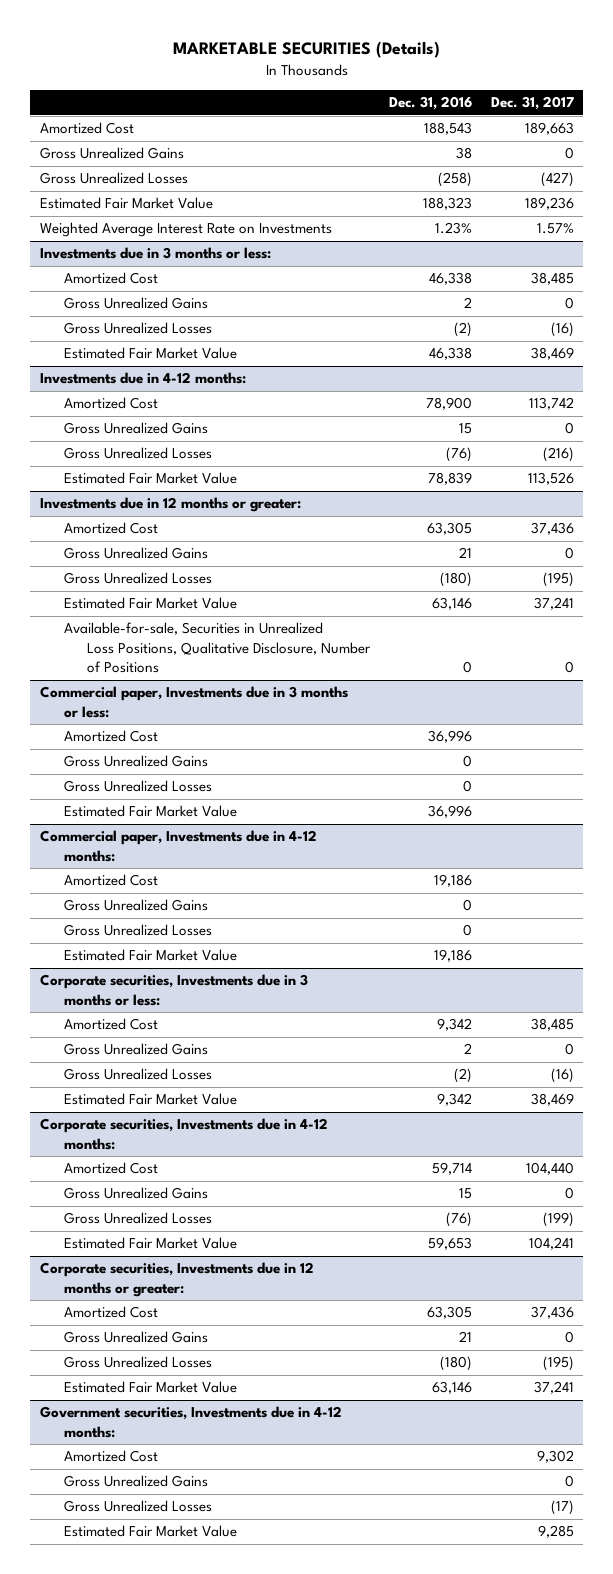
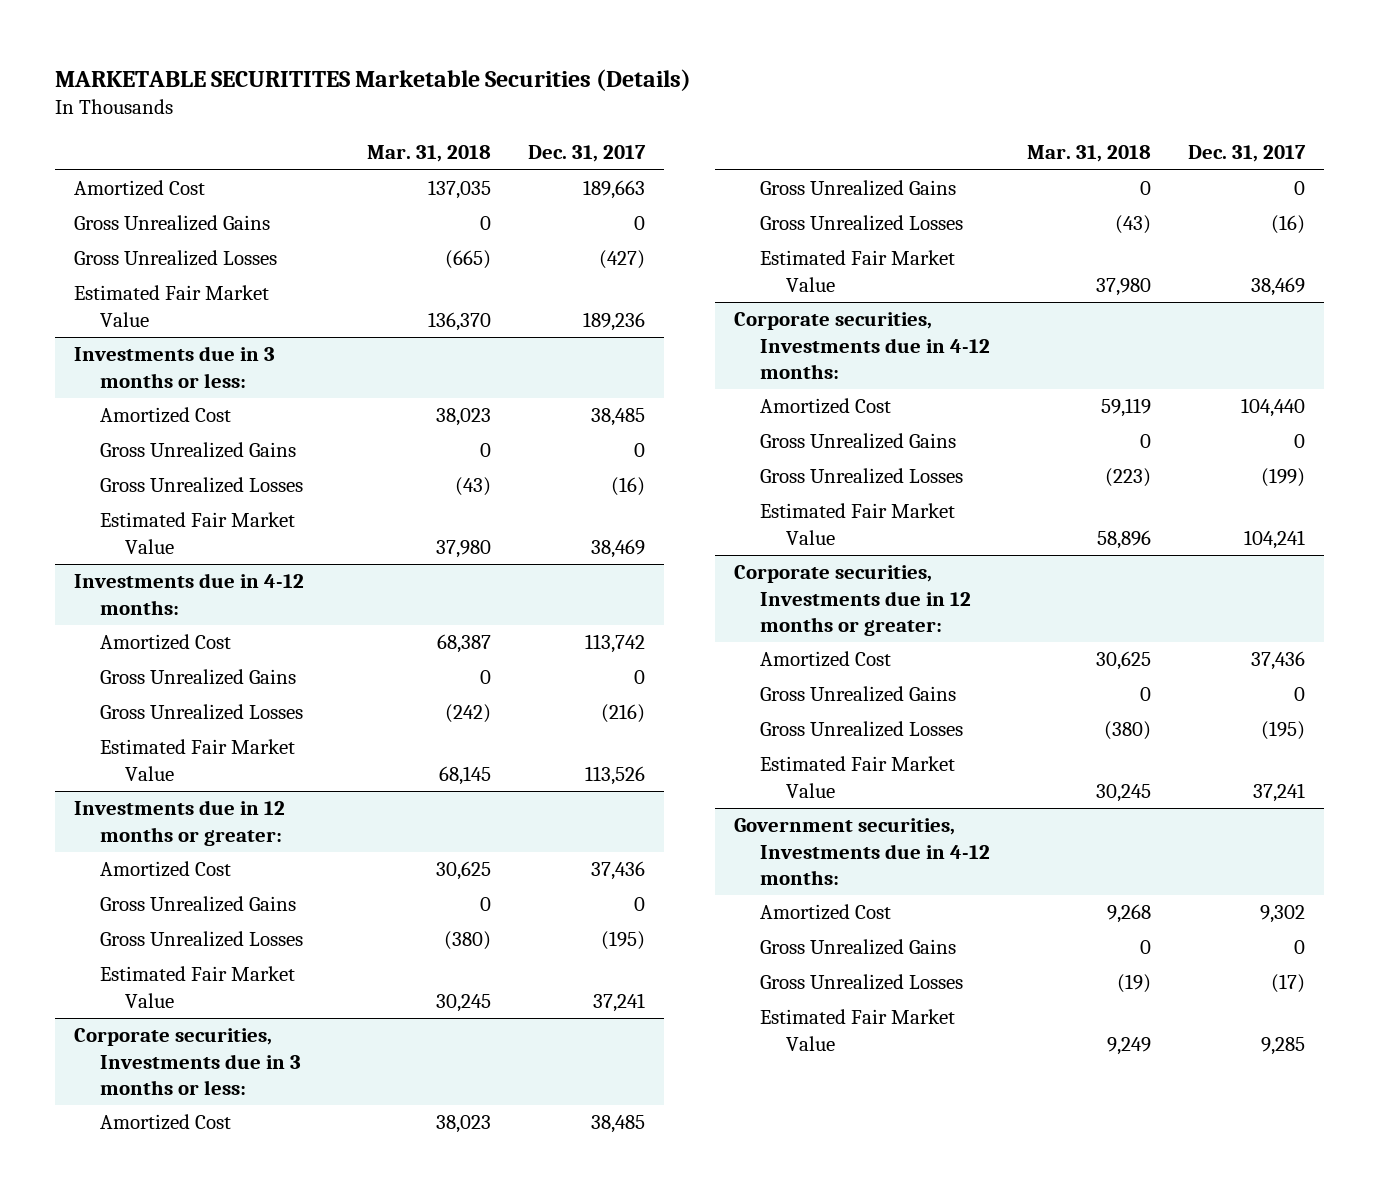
[172,41,440,59] MARKETABLE SECURITIES (Details) -> [55,68,692,91] MARKETABLE SECURITITES Marketable Securities (Details)
[388,96,472,111] Dec. 31, 2016 -> none
none -> [367,145,492,163] Mar. 31, 2018
[39,222,332,238] Weighted Average Interest Rate on Investments -> none
[63,622,372,674] Available-for-sale, Securities in Unrealized Loss Positions, Qualitative Disclosure, Number of Positions -> none
[39,686,348,718] Commercial paper, Investments due in 3 months or less: -> none
[63,730,158,743] Amortized Cost -> none
[63,755,208,768] Gross Unrealized Gains -> none
[63,780,212,793] Gross Unrealized Losses -> none
[63,805,237,818] Estimated Fair Market Value -> none
[39,830,317,862] Commercial paper, Investments due in 4-12 months: -> none
[63,874,158,887] Amortized Cost -> none
[63,899,208,912] Gross Unrealized Gains -> none
[63,924,212,937] Gross Unrealized Losses -> none
[63,949,237,962] Estimated Fair Market Value -> none

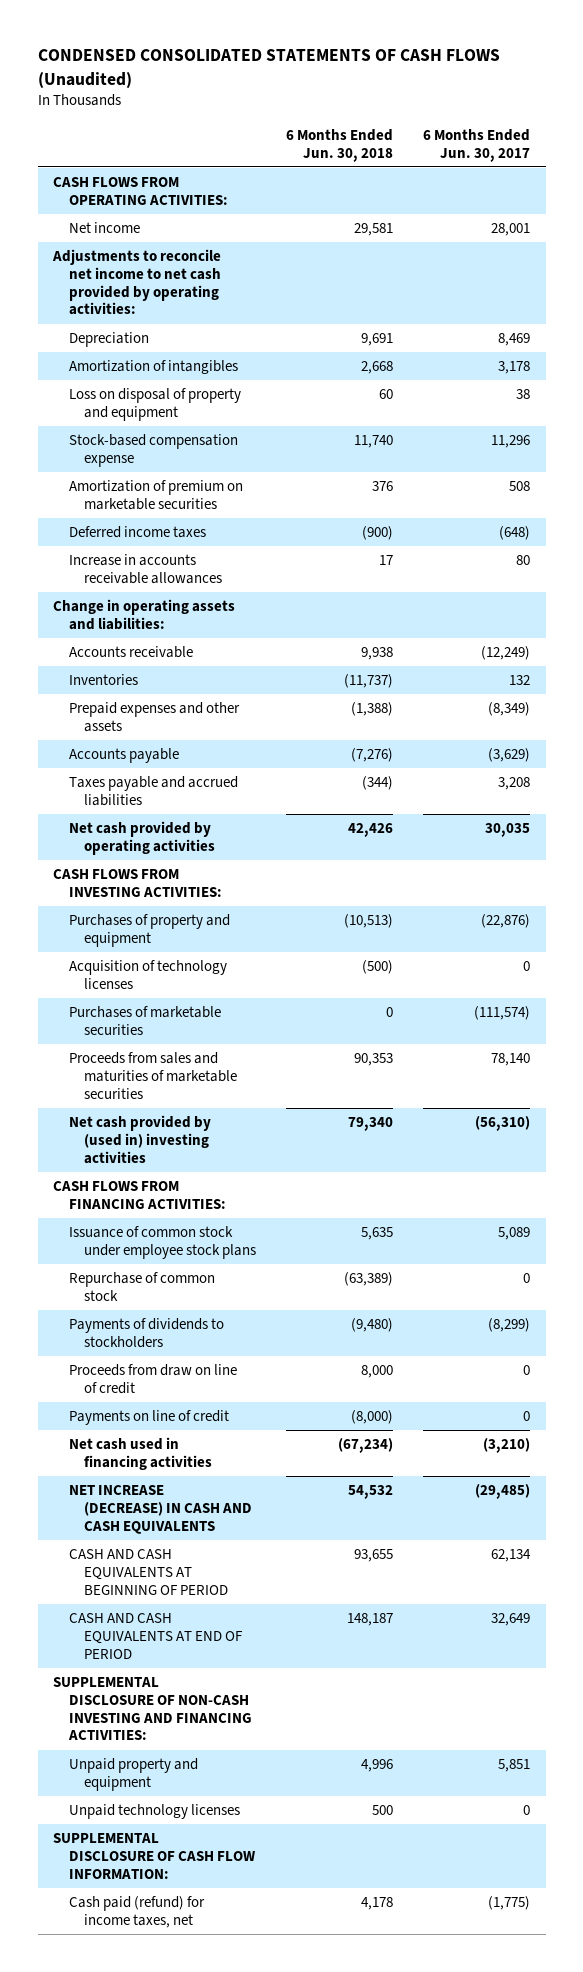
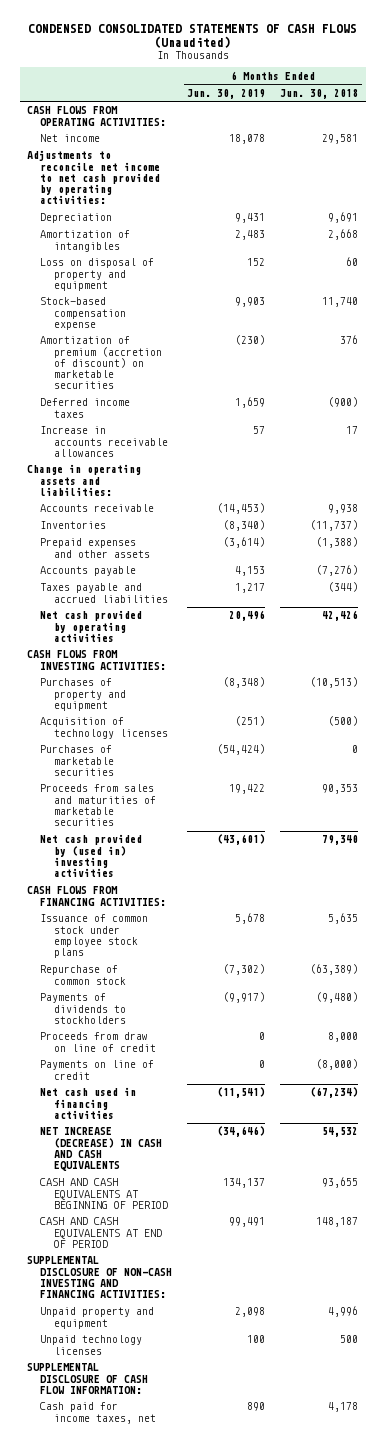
[423,128,531,162] 6 Months Ended Jun. 30, 2017 -> none
none -> [187,88,266,99] Jun. 30, 2019
[68,480,243,510] Amortization of premium on marketable securities -> [40,336,162,390] Amortization of premium (accretion of discount) on marketable securities
[68,1896,205,1928] Cash paid (refund) for income taxes, net -> [40,1402,156,1424] Cash paid for income taxes, net

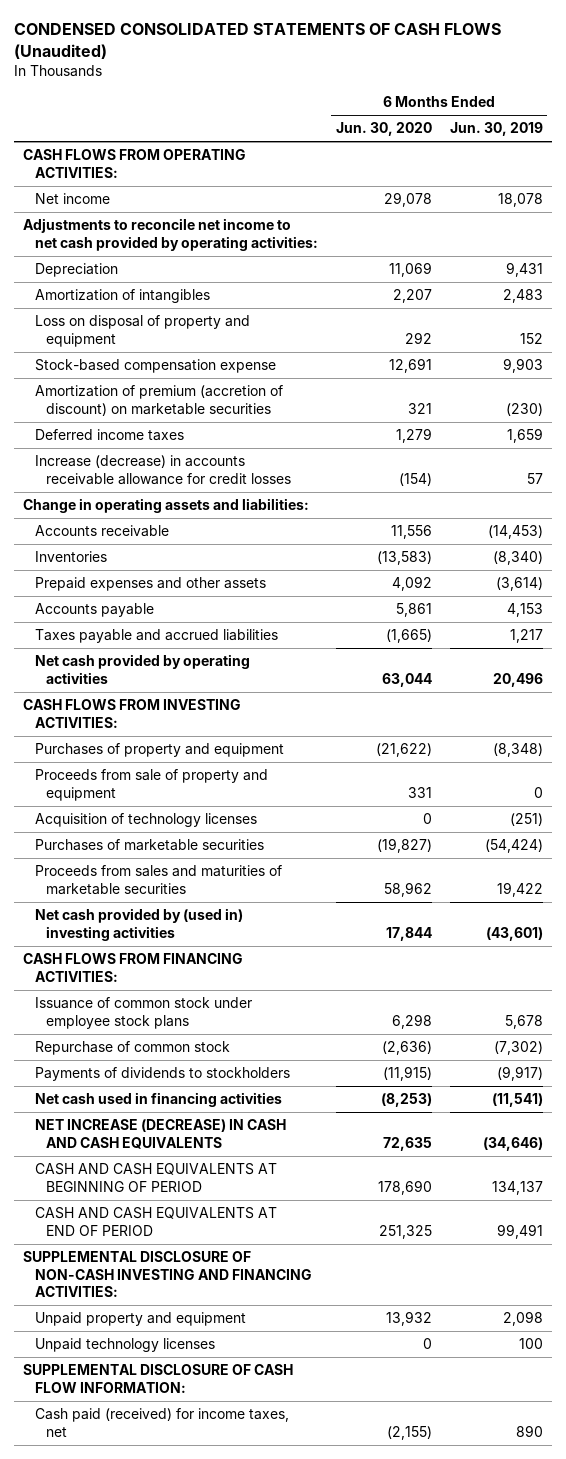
[280,88,359,99] Jun. 30, 2018 -> none
none -> [335,122,432,137] Jun. 30, 2020
[40,426,168,457] Increase in accounts receivable allowances -> none
none -> [34,455,292,485] Increase (decrease) in accounts receivable allowance for credit losses
none -> [34,769,268,801] Proceeds from sale of property and equipment
[40,1032,156,1052] Proceeds from draw on line of credit -> none
[40,1060,155,1080] Payments on line of credit -> none
[40,1402,156,1424] Cash paid for income taxes, net -> [34,1408,289,1437] Cash paid (received) for income taxes, net

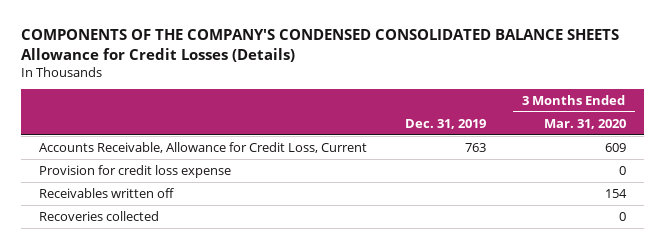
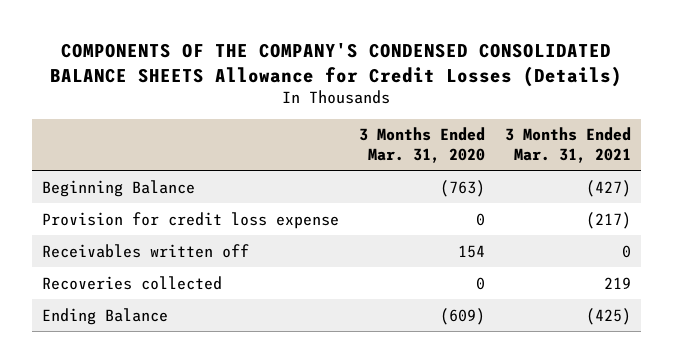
[404,118,486,129] Dec. 31, 2019 -> none
none -> [504,127,631,163] 3 Months Ended Mar. 31, 2021
[39,141,368,153] Accounts Receivable, Allowance for Credit Loss, Current -> none
none -> [42,179,196,197] Beginning Balance
none -> [42,307,169,325] Ending Balance

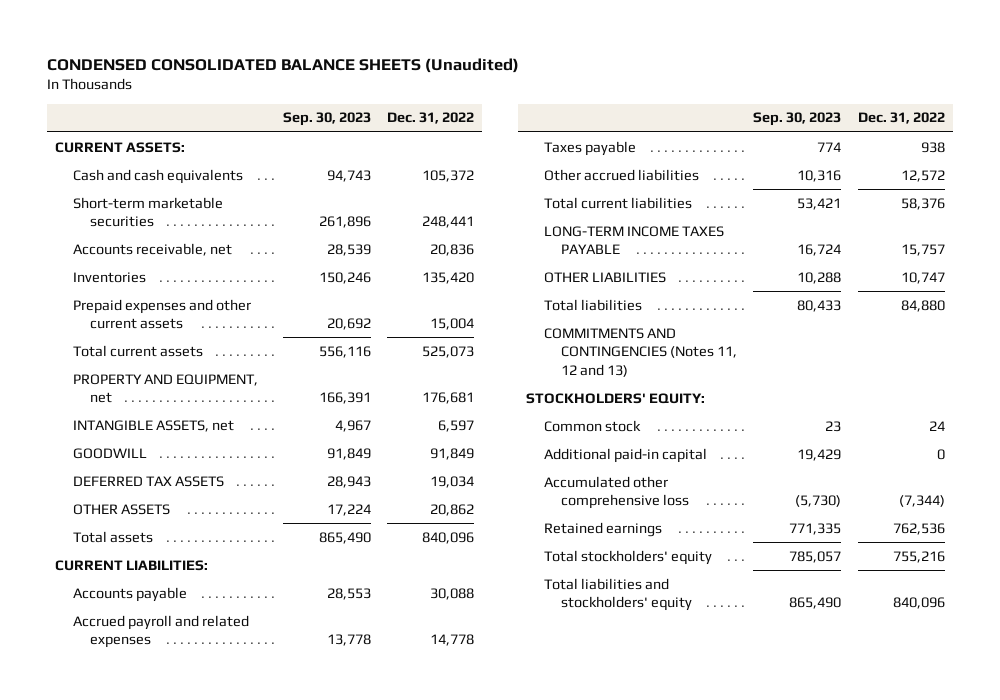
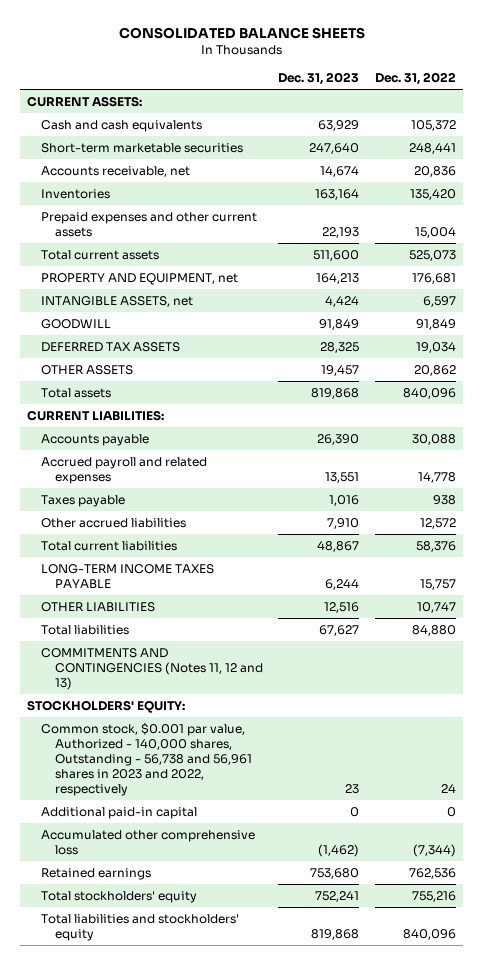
[47,57,520,73] CONDENSED CONSOLIDATED BALANCE SHEETS (Unaudited) -> [118,27,365,40] CONSOLIDATED BALANCE SHEETS
[282,112,371,127] Sep. 30, 2023 -> none
none -> [278,71,360,85] Dec. 31, 2023
[543,419,641,432] Common stock -> [41,722,253,797] Common stock, $0.001 par value, Authorized - 140,000 shares, Outstanding - 56,738 and 56,961 shares in 2023 and 2022, respectively

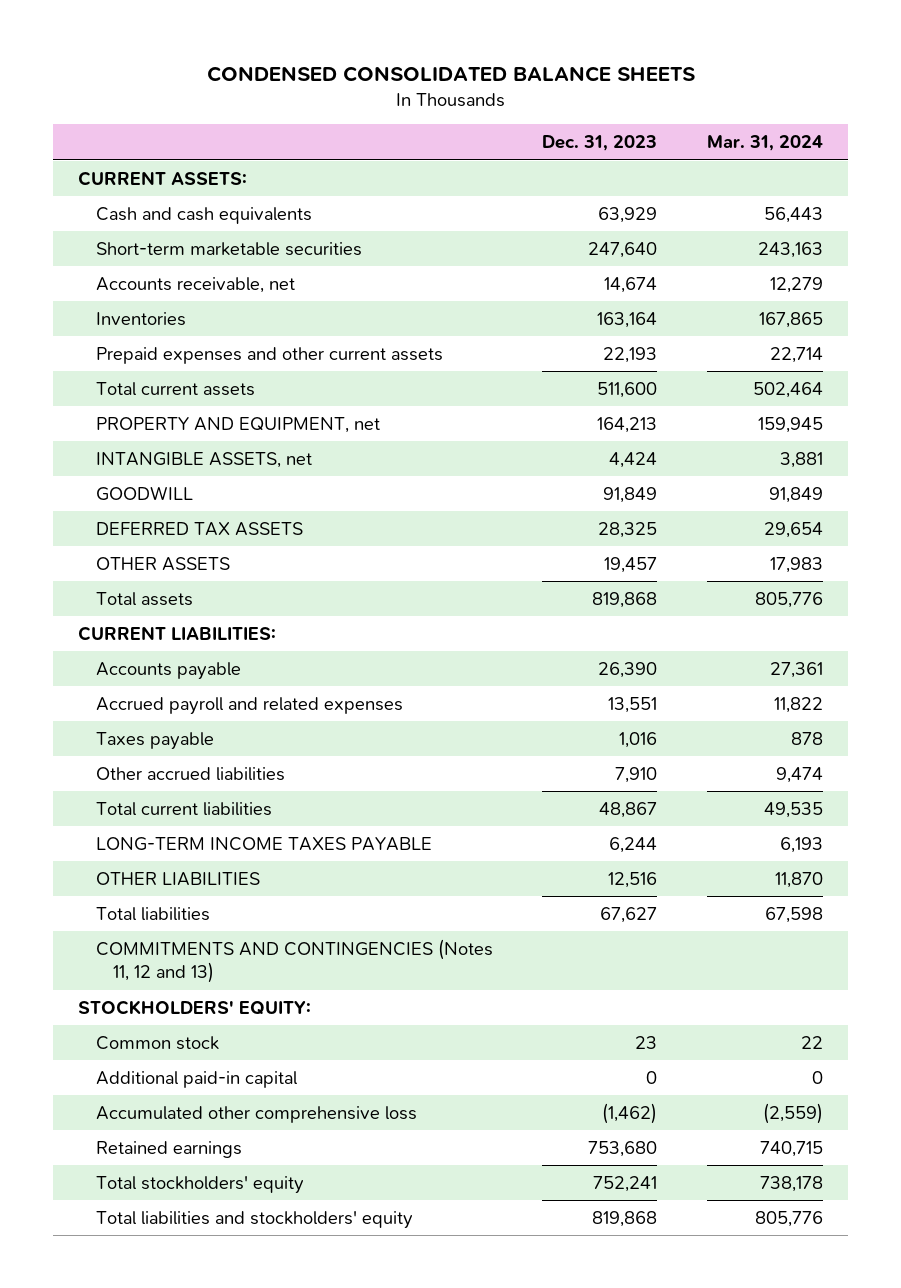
[118,27,365,40] CONSOLIDATED BALANCE SHEETS -> [206,66,695,83] CONDENSED CONSOLIDATED BALANCE SHEETS
[374,71,456,85] Dec. 31, 2022 -> none
none -> [707,135,824,152] Mar. 31, 2024
[41,722,253,797] Common stock, $0.001 par value, Authorized - 140,000 shares, Outstanding - 56,738 and 56,961 shares in 2023 and 2022, respectively -> [95,1035,219,1050] Common stock

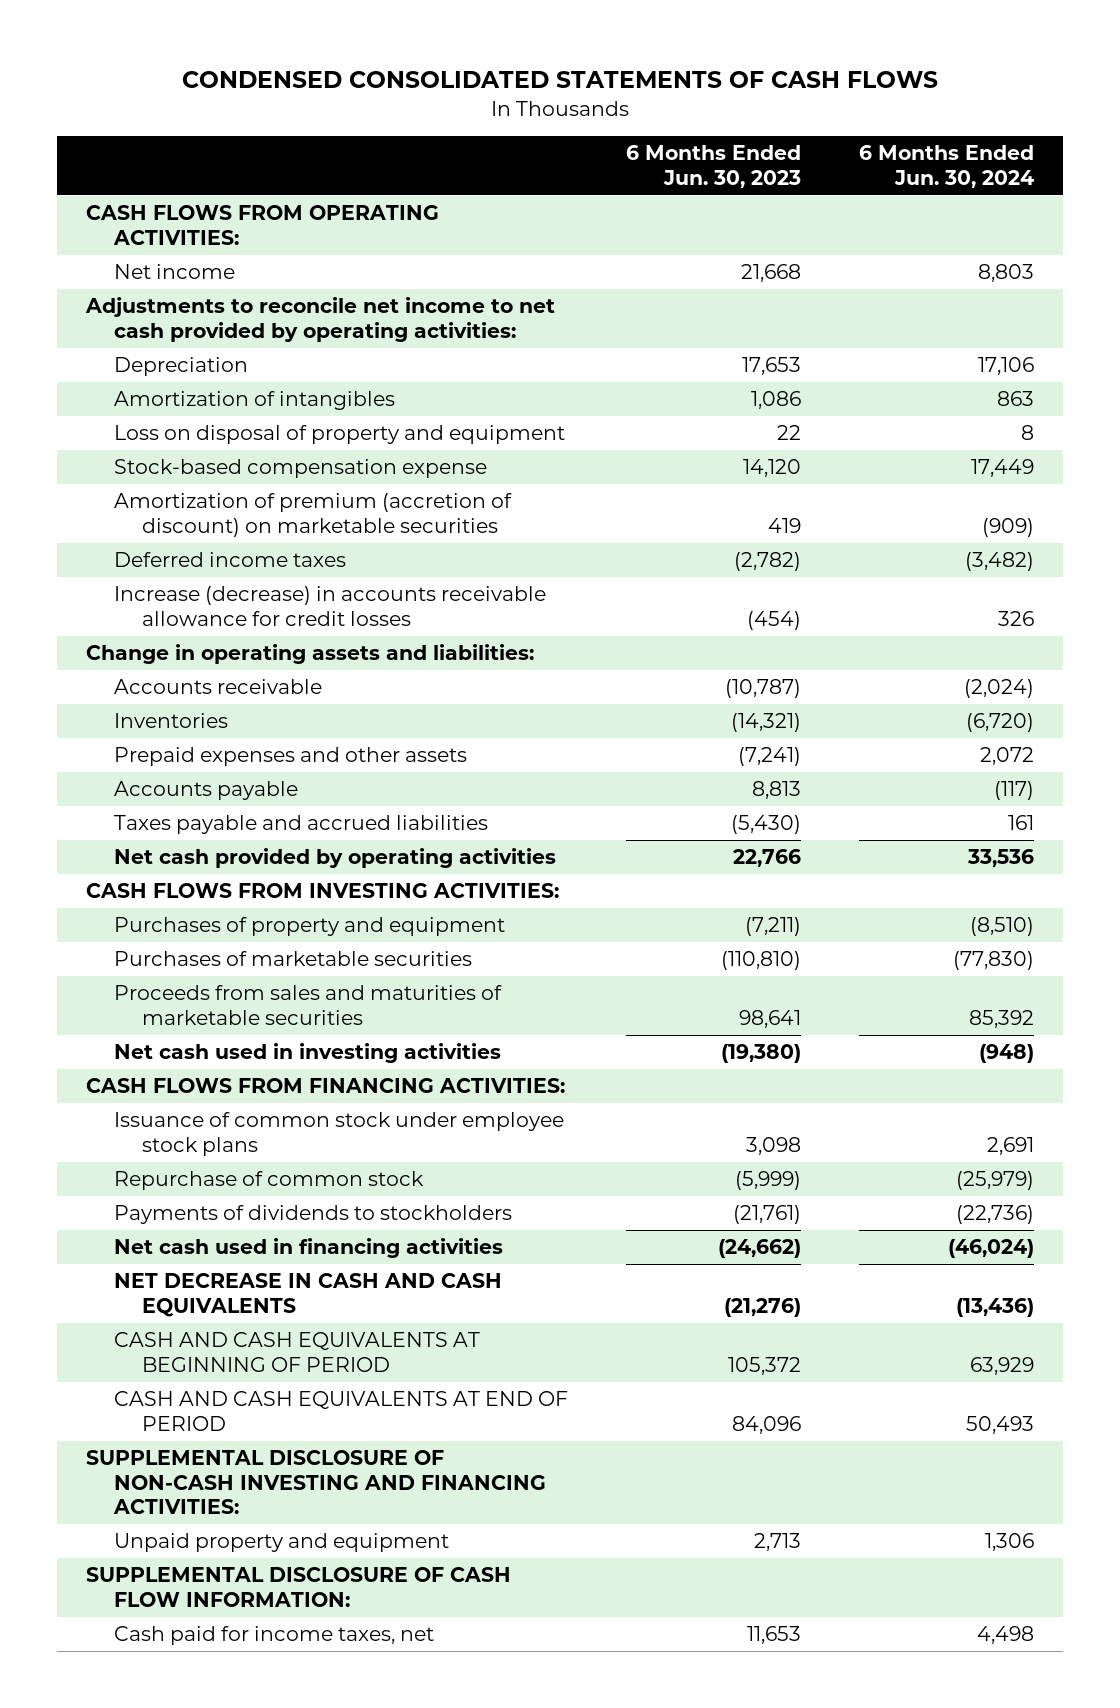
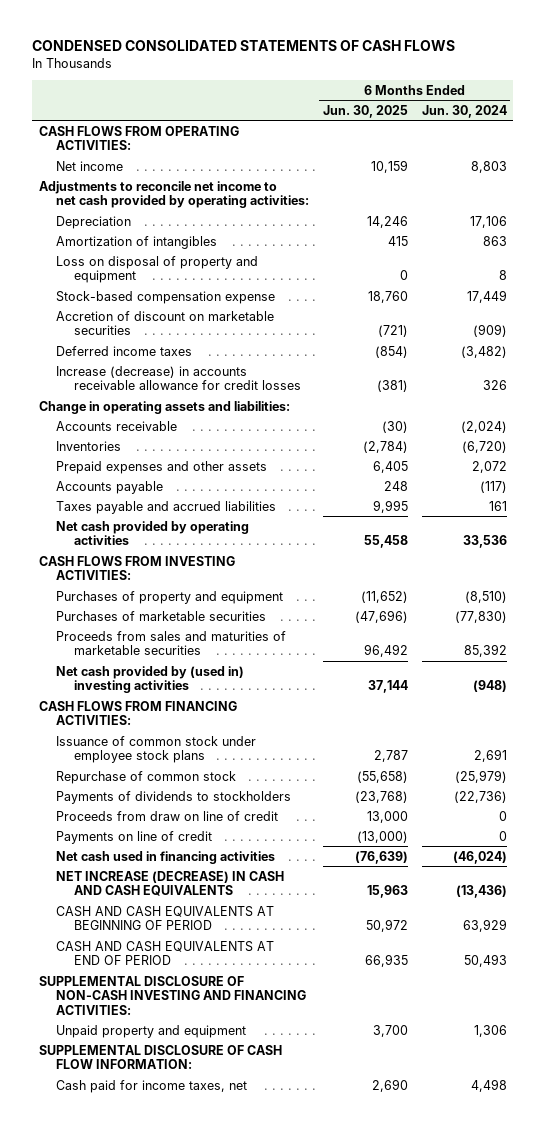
[626,145,802,188] 6 Months Ended Jun. 30, 2023 -> none
none -> [322,104,408,118] Jun. 30, 2025
[114,493,513,537] Amortization of premium (accretion of discount) on marketable securities -> [56,310,275,336] Accretion of discount on marketable securities
[114,1043,502,1064] Net cash used in investing activities -> [56,665,245,694] Net cash provided by (used in) investing activities
none -> [56,810,279,821] Proceeds from draw on line of credit
none -> [56,830,213,844] Payments on line of credit
[114,1273,503,1317] NET DECREASE IN CASH AND CASH EQUIVALENTS -> [56,870,285,897] NET INCREASE (DECREASE) IN CASH AND CASH EQUIVALENTS

